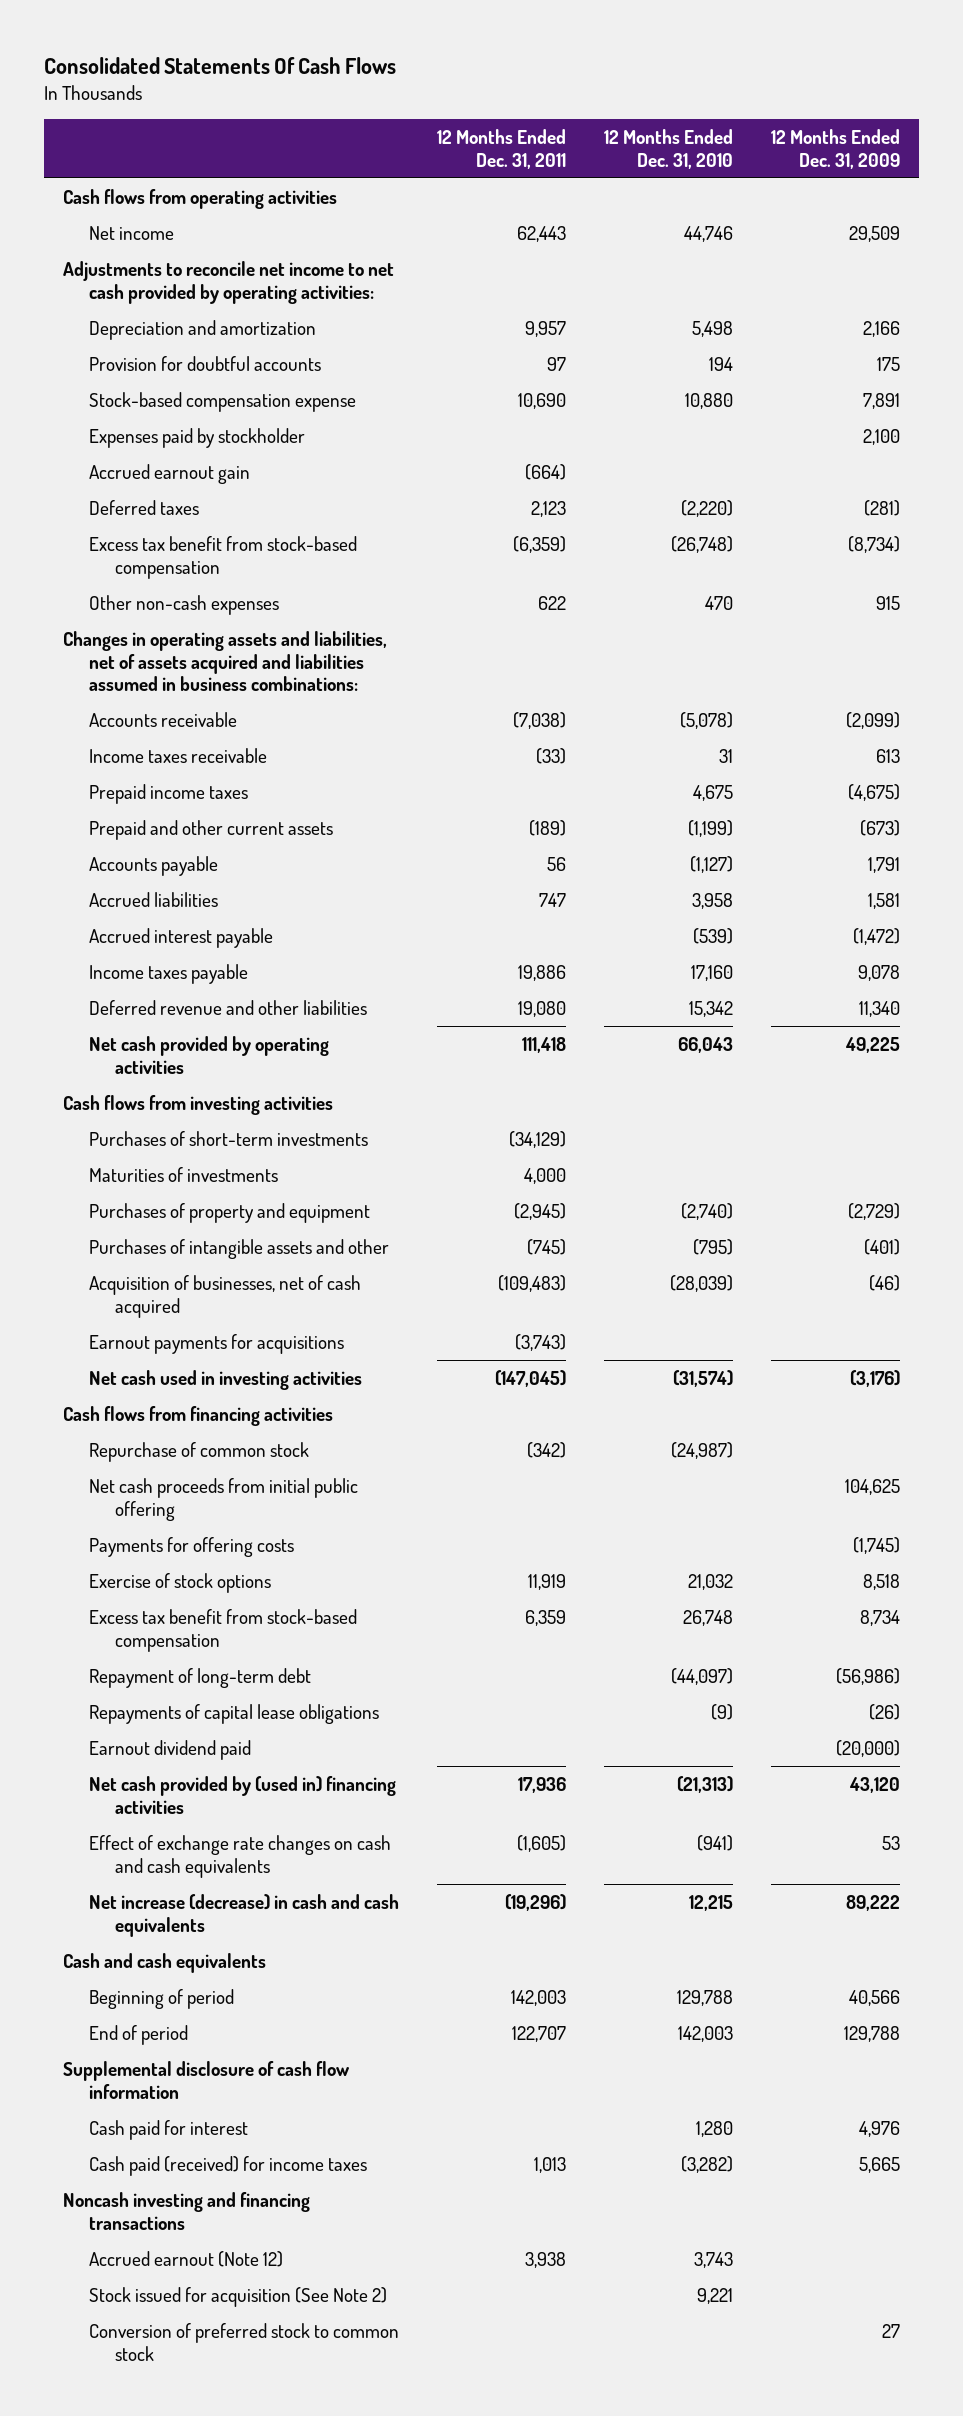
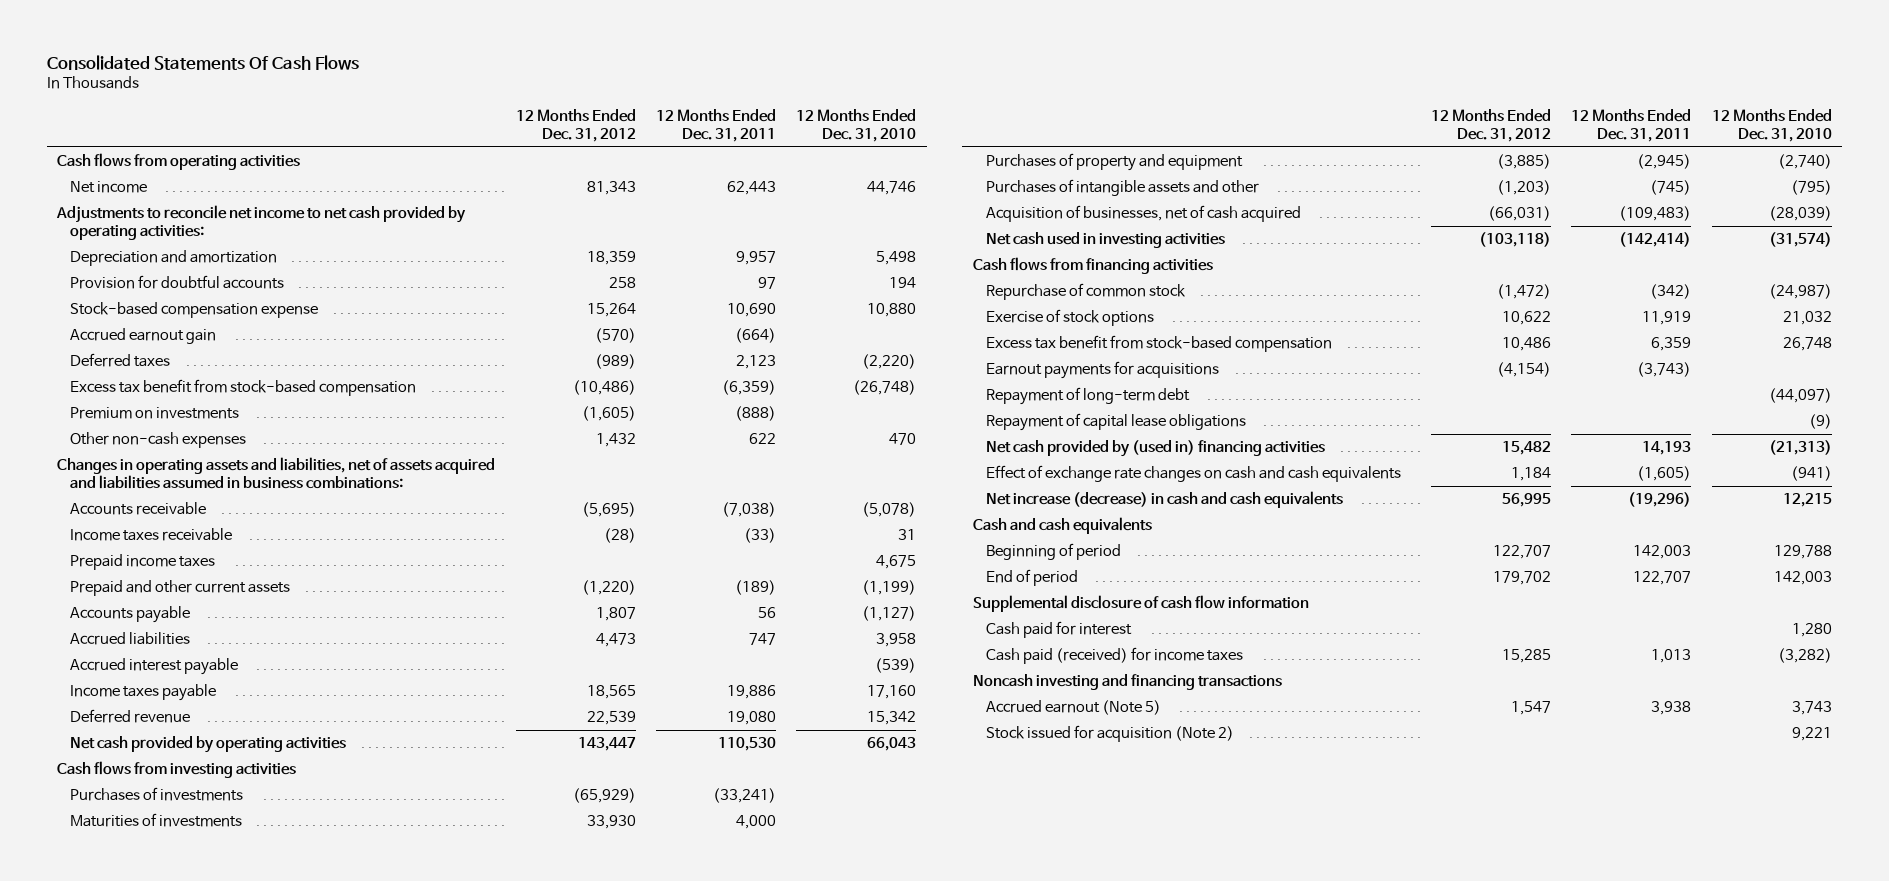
[770,129,900,169] 12 Months Ended Dec. 31, 2009 -> none
none -> [515,108,636,142] 12 Months Ended Dec. 31, 2012
[88,428,305,449] Expenses paid by stockholder -> none
none -> [70,407,240,420] Premium on investments
[88,1000,367,1016] Deferred revenue and other liabilities -> [70,709,191,724] Deferred revenue
[521,1037,566,1054] 111,418 -> [717,737,776,752] 110,530
[88,1131,368,1147] Purchases of short-term investments -> [70,787,244,802] Purchases of investments
[508,1131,566,1149] (34,129) -> [712,788,776,804] (33,241)
[494,1370,566,1388] (147,045) -> [1619,232,1692,248] (142,414)
[88,1478,358,1521] Net cash proceeds from initial public offering -> none
[88,1537,294,1558] Payments for offering costs -> none
[88,1334,344,1355] Earnout payments for acquisitions -> [985,361,1219,380] Earnout payments for acquisitions
[88,1740,251,1761] Earnout dividend paid -> none
[88,1704,379,1725] Repayments of capital lease obligations -> [985,413,1246,432] Repayment of capital lease obligations
[517,1777,566,1794] 17,936 -> [1642,441,1692,456] 14,193
[88,2323,399,2361] Conversion of preferred stock to common stock -> none
[88,2251,283,2268] Accrued earnout (Note 12) -> [985,700,1161,716] Accrued earnout (Note 5)
[88,2287,387,2308] Stock issued for acquisition (See Note 2) -> [985,725,1234,743] Stock issued for acquisition (Note 2)

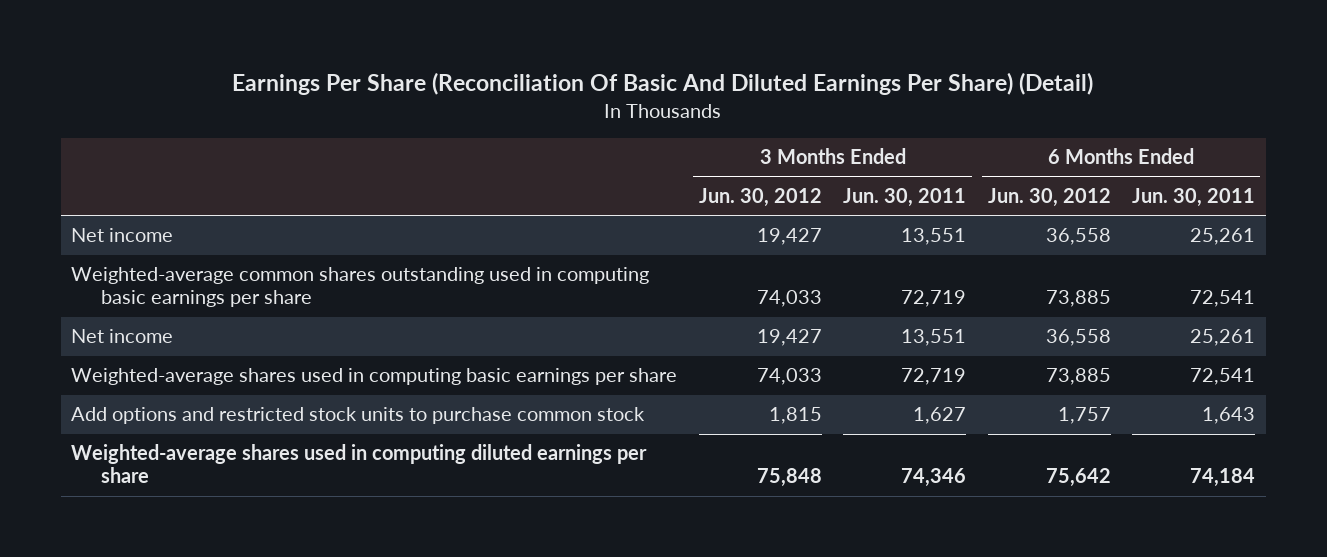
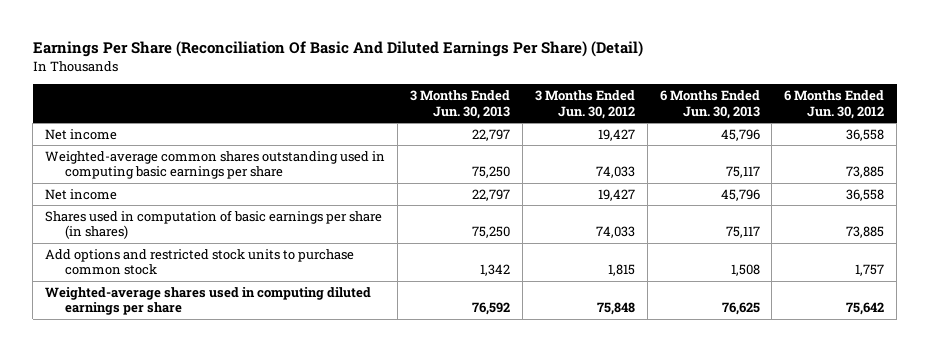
[843,187,967,207] Jun. 30, 2011 -> none
[1132,187,1256,207] Jun. 30, 2011 -> none
none -> [410,90,511,119] 3 Months Ended Jun. 30, 2013
none -> [659,90,760,119] 6 Months Ended Jun. 30, 2013
[71,368,678,386] Weighted-average shares used in computing basic earnings per share -> [45,209,383,240] Shares used in computation of basic earnings per share (in shares)

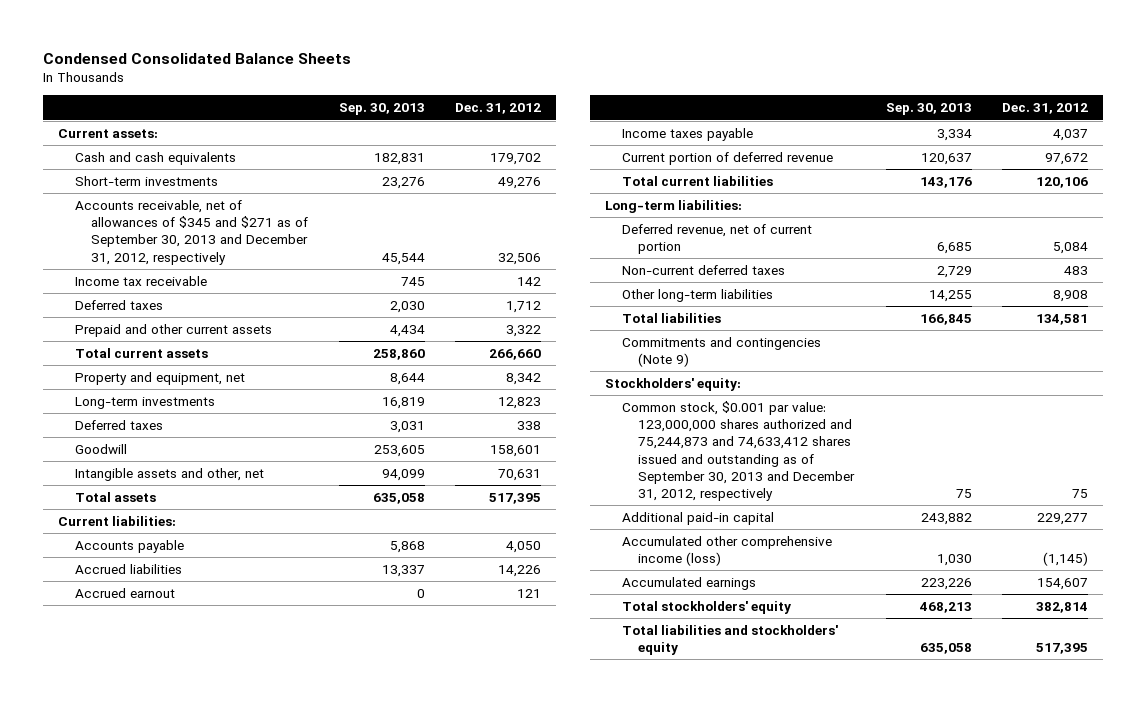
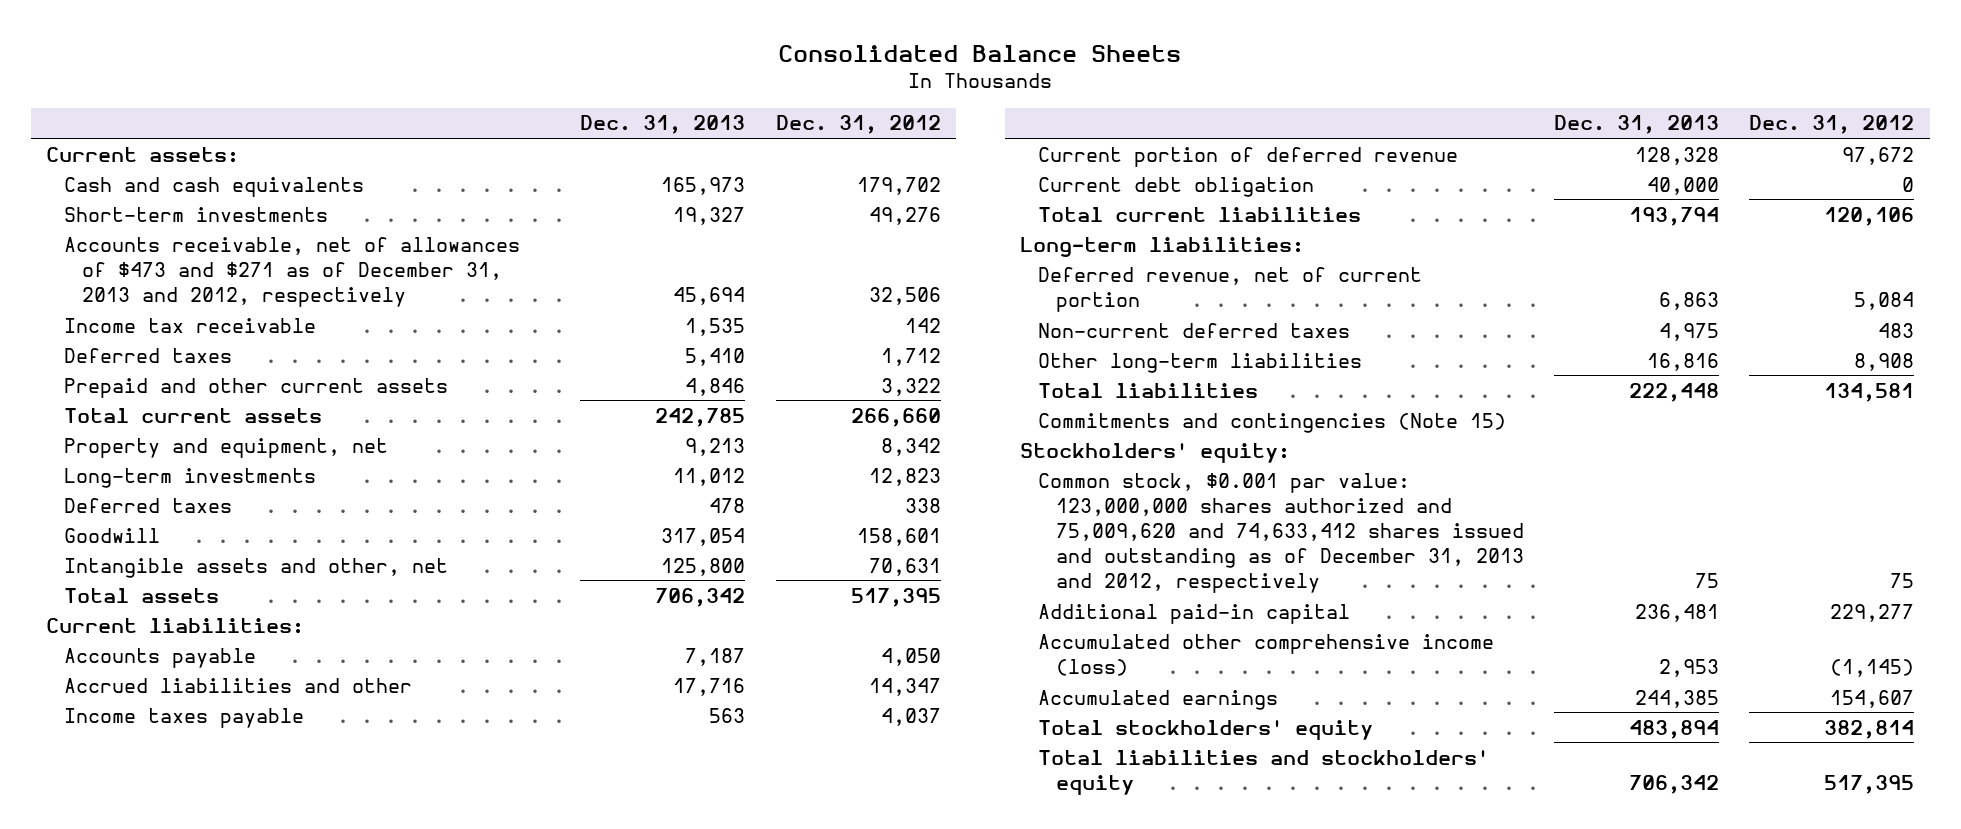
[42,52,351,64] Condensed Consolidated Balance Sheets -> [778,44,1182,62] Consolidated Balance Sheets
[338,103,425,116] Sep. 30, 2013 -> none
none -> [580,115,746,135] Dec. 31, 2013
[74,199,309,265] Accounts receivable, net of allowances of $345 and $271 as of September 30, 2013 and December 31, 2012, respectively -> [64,236,521,308] Accounts receivable, net of allowances of $473 and $271 as of December 31, 2013 and 2012, respectively
[74,587,175,598] Accrued earnout -> none
[74,563,182,574] Accrued liabilities -> [64,677,413,693] Accrued liabilities and other
[497,564,541,577] 14,226 -> [868,677,941,696] 14,347
none -> [1037,176,1314,197] Current debt obligation
[621,336,821,368] Commitments and contingencies (Note 9) -> [1037,412,1506,433] Commitments and contingencies (Note 15)
[621,400,856,502] Common stock, $0.001 par value: 123,000,000 shares authorized and 75,244,873 and 74,633,412 shares issued and outstanding as of September 30, 2013 and December 31, 2012, respectively -> [1037,472,1524,594] Common stock, $0.001 par value: 123,000,000 shares authorized and 75,009,620 and 74,633,412 shares issued and outstanding as of December 31, 2013 and 2012, respectively

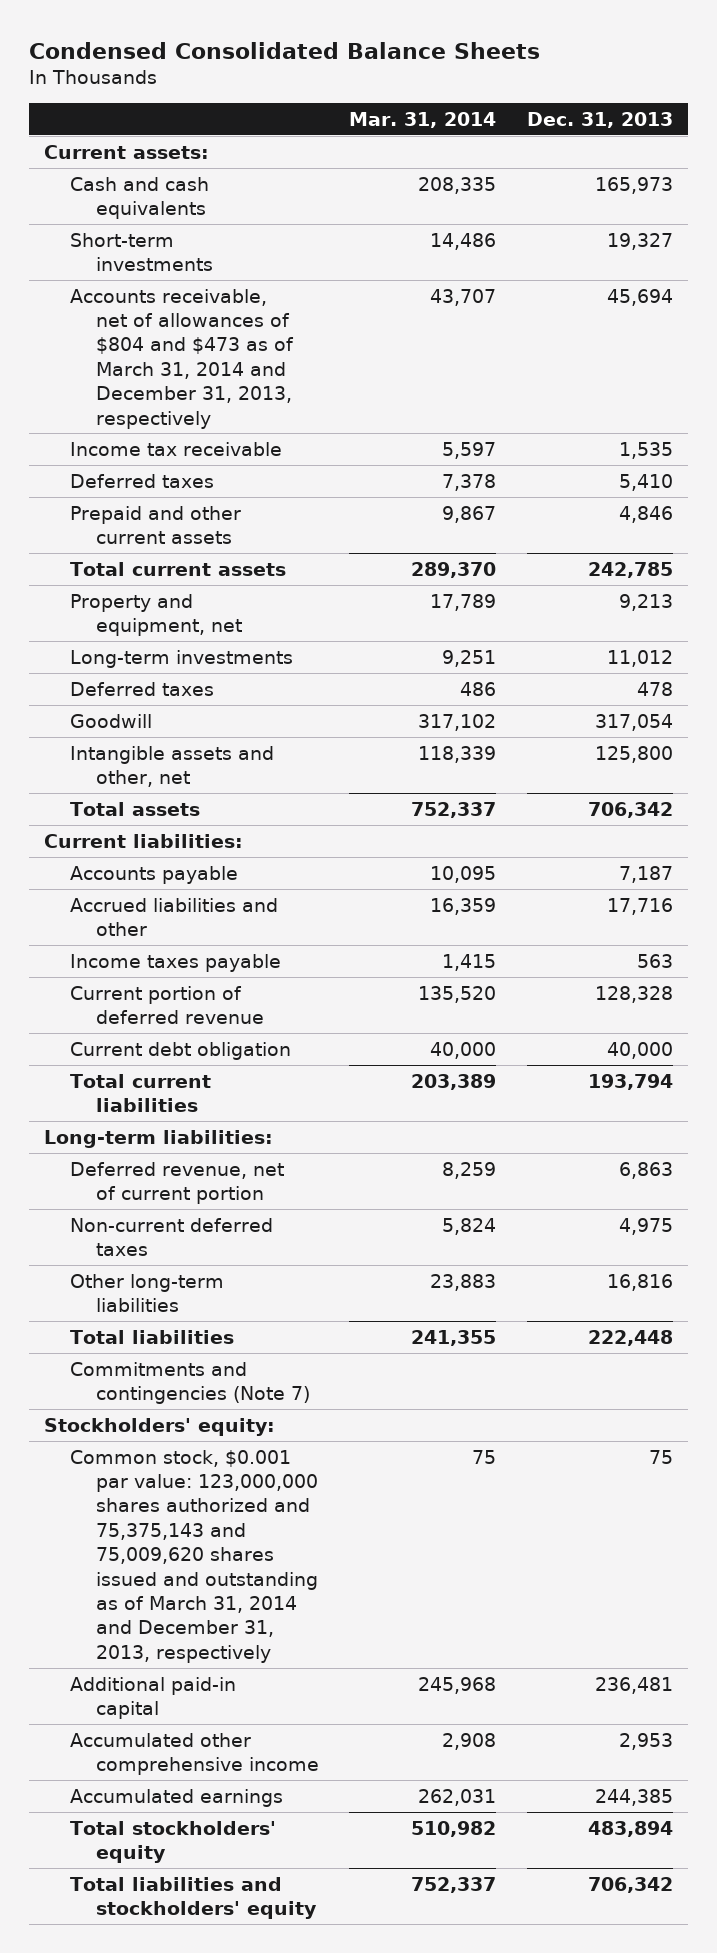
[778,44,1182,62] Consolidated Balance Sheets -> [29,41,541,59] Condensed Consolidated Balance Sheets
[775,115,941,135] Dec. 31, 2012 -> none
none -> [349,112,497,129] Mar. 31, 2014
[64,236,521,308] Accounts receivable, net of allowances of $473 and $271 as of December 31, 2013 and 2012, respectively -> [70,288,294,429] Accounts receivable, net of allowances of $804 and $473 as of March 31, 2014 and December 31, 2013, respectively
[1037,412,1506,433] Commitments and contingencies (Note 15) -> [70,1361,310,1405] Commitments and contingencies (Note 7)
[1037,472,1524,594] Common stock, $0.001 par value: 123,000,000 shares authorized and 75,009,620 and 74,633,412 shares issued and outstanding as of December 31, 2013 and 2012, respectively -> [70,1449,318,1663] Common stock, $0.001 par value: 123,000,000 shares authorized and 75,375,143 and 75,009,620 shares issued and outstanding as of March 31, 2014 and December 31, 2013, respectively
[1037,633,1494,676] Accumulated other comprehensive income (loss) -> [70,1732,319,1776] Accumulated other comprehensive income

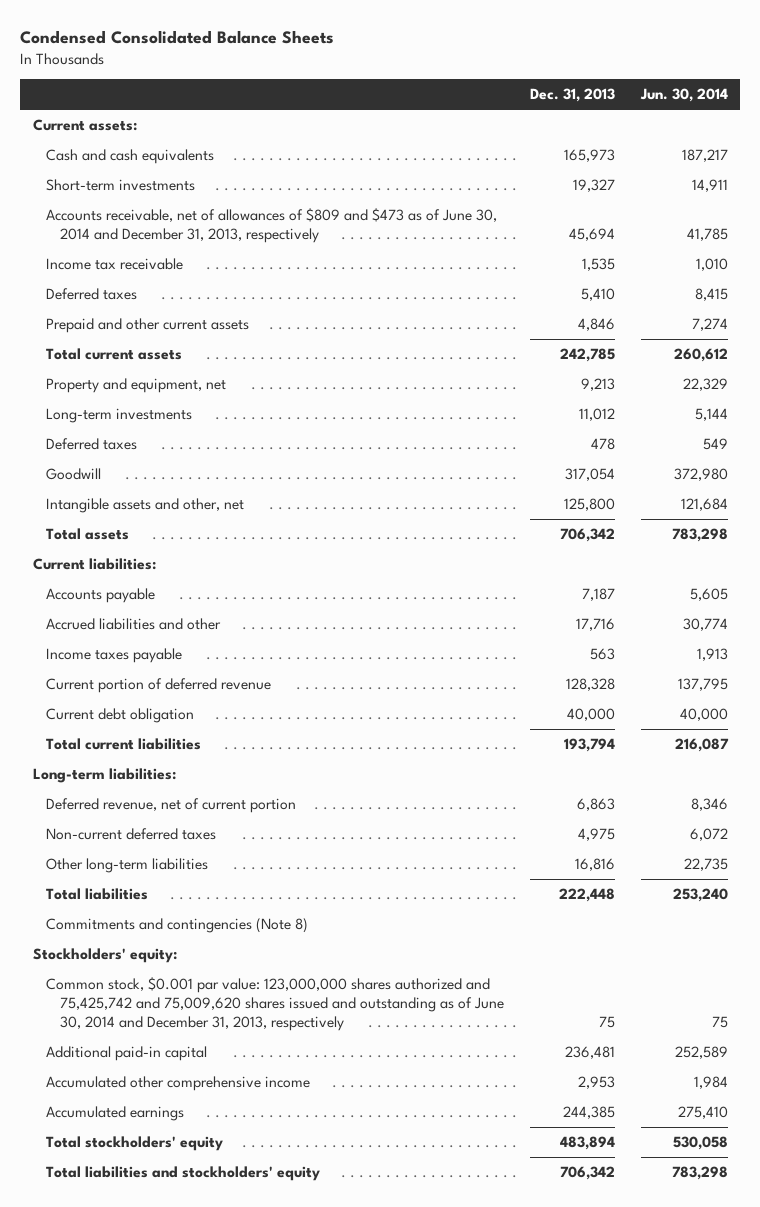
[349,112,497,129] Mar. 31, 2014 -> none
none -> [639,88,728,103] Jun. 30, 2014
[70,288,294,429] Accounts receivable, net of allowances of $804 and $473 as of March 31, 2014 and December 31, 2013, respectively -> [46,207,498,243] Accounts receivable, net of allowances of $809 and $473 as of June 30, 2014 and December 31, 2013, respectively
[70,1361,310,1405] Commitments and contingencies (Note 7) -> [46,917,309,933] Commitments and contingencies (Note 8)
[70,1449,318,1663] Common stock, $0.001 par value: 123,000,000 shares authorized and 75,375,143 and 75,009,620 shares issued and outstanding as of March 31, 2014 and December 31, 2013, respectively -> [46,976,504,1032] Common stock, $0.001 par value: 123,000,000 shares authorized and 75,425,742 and 75,009,620 shares issued and outstanding as of June 30, 2014 and December 31, 2013, respectively

